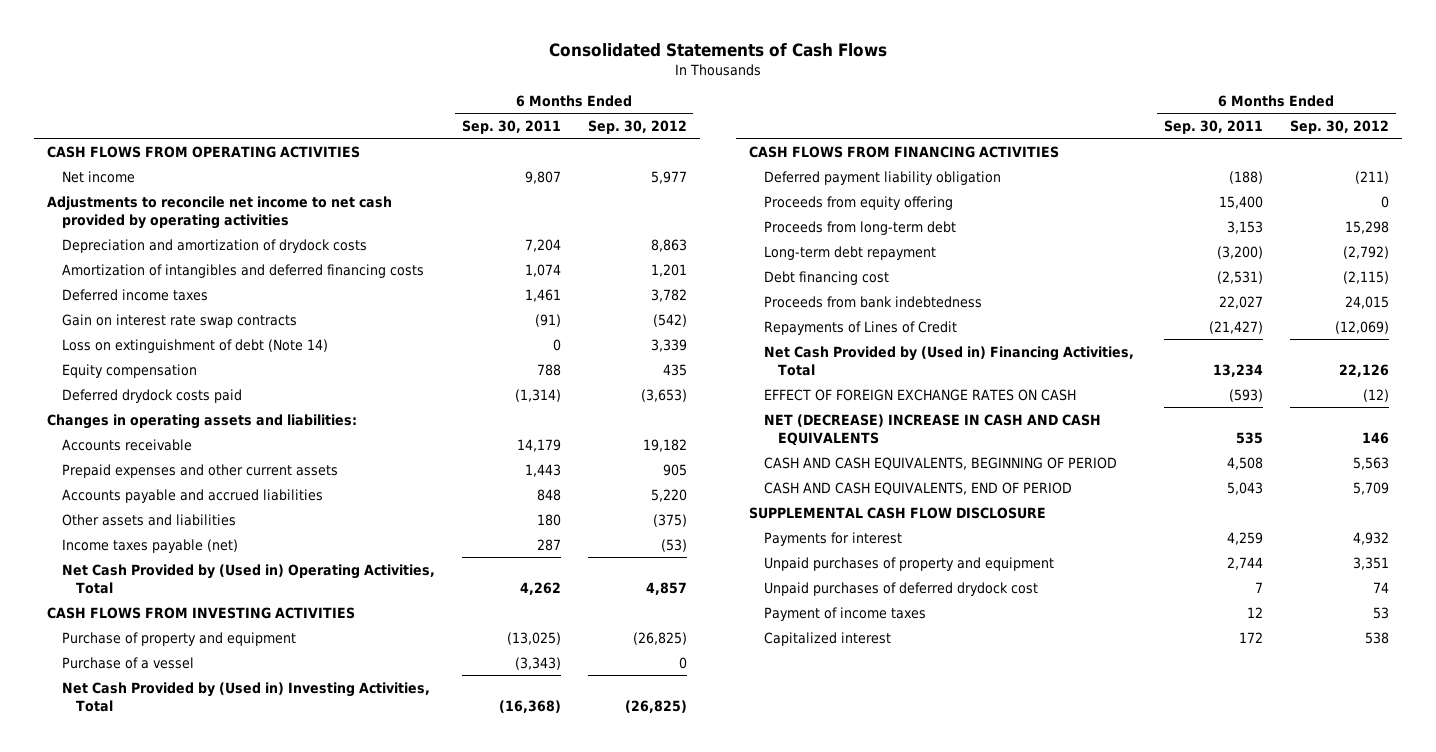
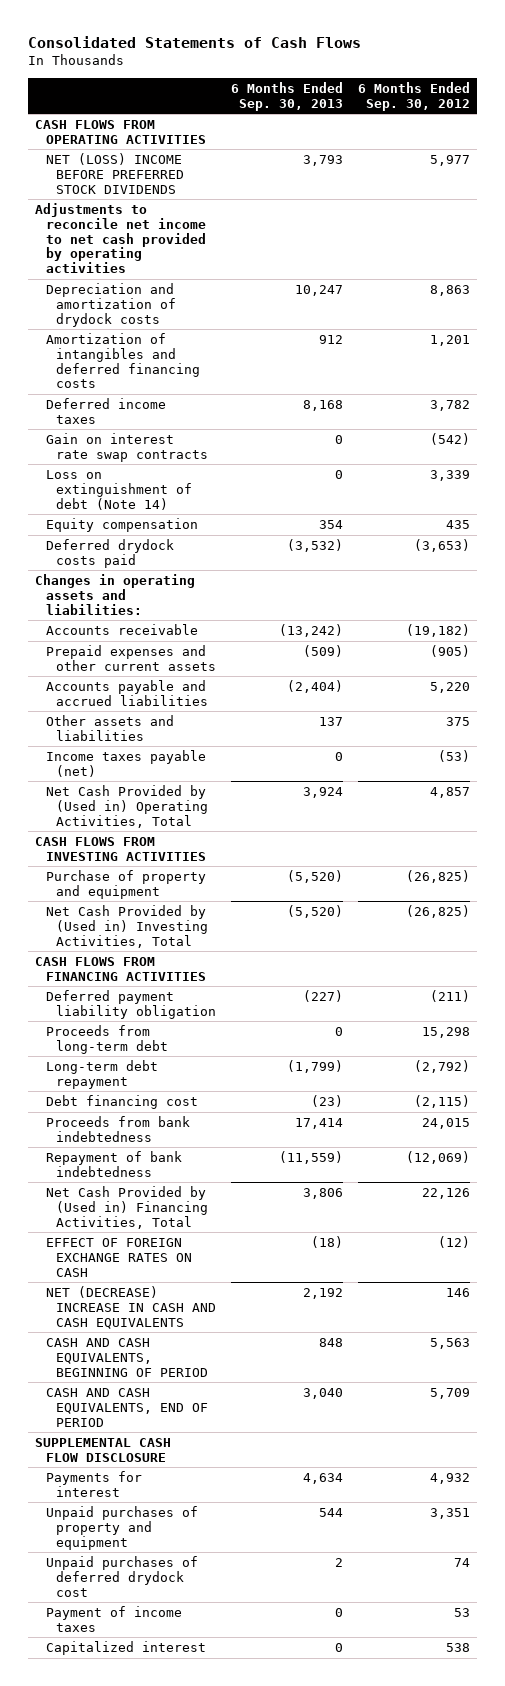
[461,120,561,135] Sep. 30, 2011 -> none
none -> [231,81,344,111] 6 Months Ended Sep. 30, 2013
[61,170,135,183] Net income -> [45,153,185,194] NET (LOSS) INCOME BEFORE PREFERRED STOCK DIVIDENDS
[642,438,687,452] 19,182 -> [405,624,470,638] (19,182)
[662,463,687,476] 905 -> [429,645,470,658] (905)
[652,513,687,527] (375) -> [445,717,470,727] 375
[61,656,194,669] Purchase of a vessel -> none
[763,195,953,210] Proceeds from equity offering -> none
[763,320,957,335] Repayments of Lines of Credit -> [45,1151,182,1177] Repayment of bank indebtedness

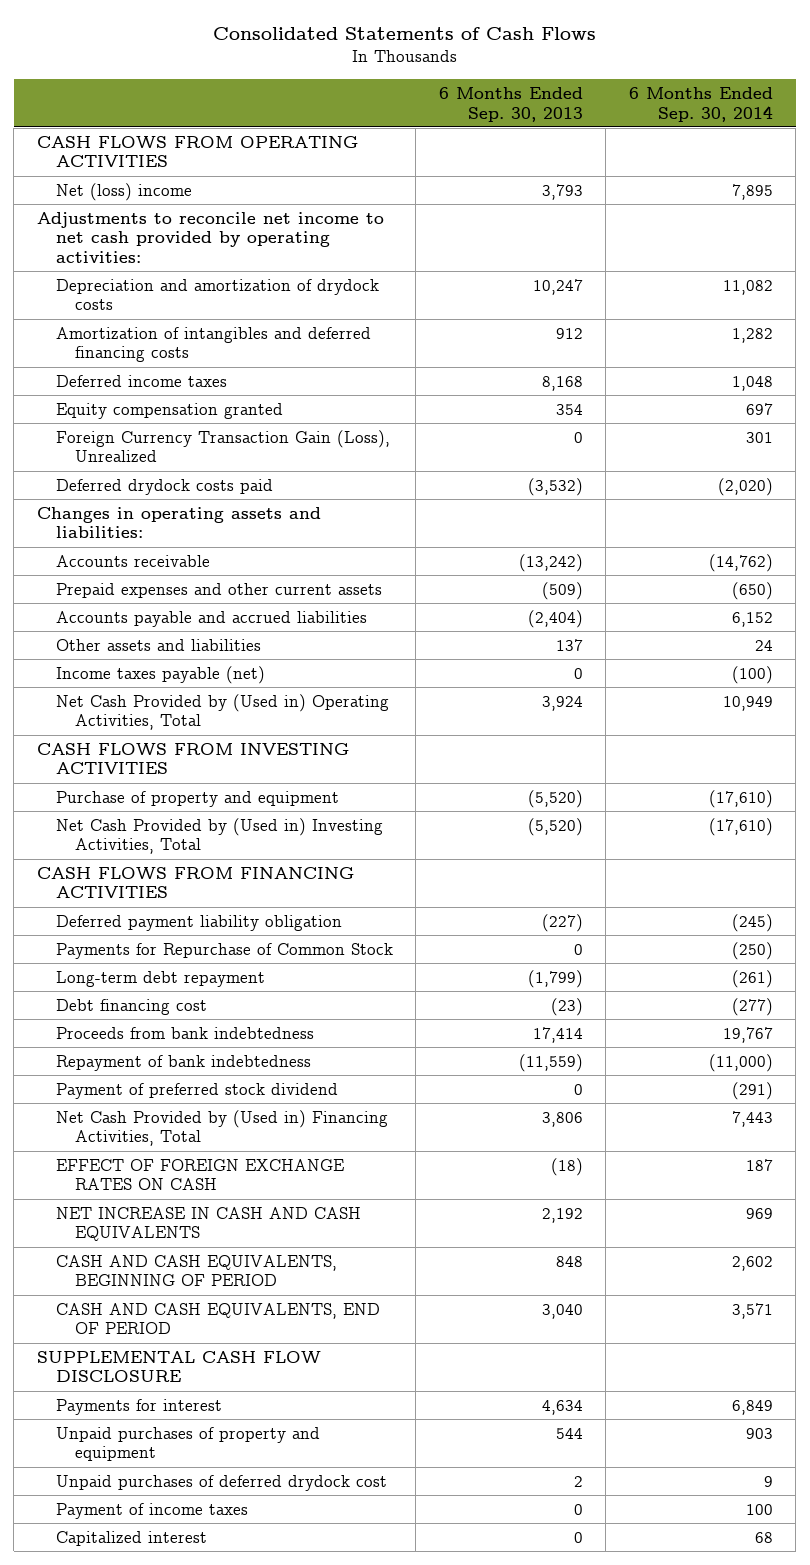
[357,81,470,111] 6 Months Ended Sep. 30, 2012 -> none
none -> [628,87,773,122] 6 Months Ended Sep. 30, 2014
[45,153,185,194] NET (LOSS) INCOME BEFORE PREFERRED STOCK DIVIDENDS -> [55,182,192,201] Net (loss) income
[34,203,206,274] Adjustments to reconcile net income to net cash provided by operating activities -> [36,211,384,263] Adjustments to reconcile net income to net cash provided by operating activities:
[45,433,209,462] Gain on interest rate swap contracts -> none
[45,470,193,510] Loss on extinguishment of debt (Note 14) -> none
[45,518,198,533] Equity compensation -> [55,402,283,419] Equity compensation granted
none -> [55,429,390,463] Foreign Currency Transaction Gain (Loss), Unrealized
[45,1025,169,1054] Proceeds from long-term debt -> none
none -> [55,942,393,959] Payments for Repurchase of Common Stock
none -> [55,1082,338,1099] Payment of preferred stock dividend
[45,1286,217,1329] NET (DECREASE) INCREASE IN CASH AND CASH EQUIVALENTS -> [55,1206,361,1242] NET INCREASE IN CASH AND CASH EQUIVALENTS

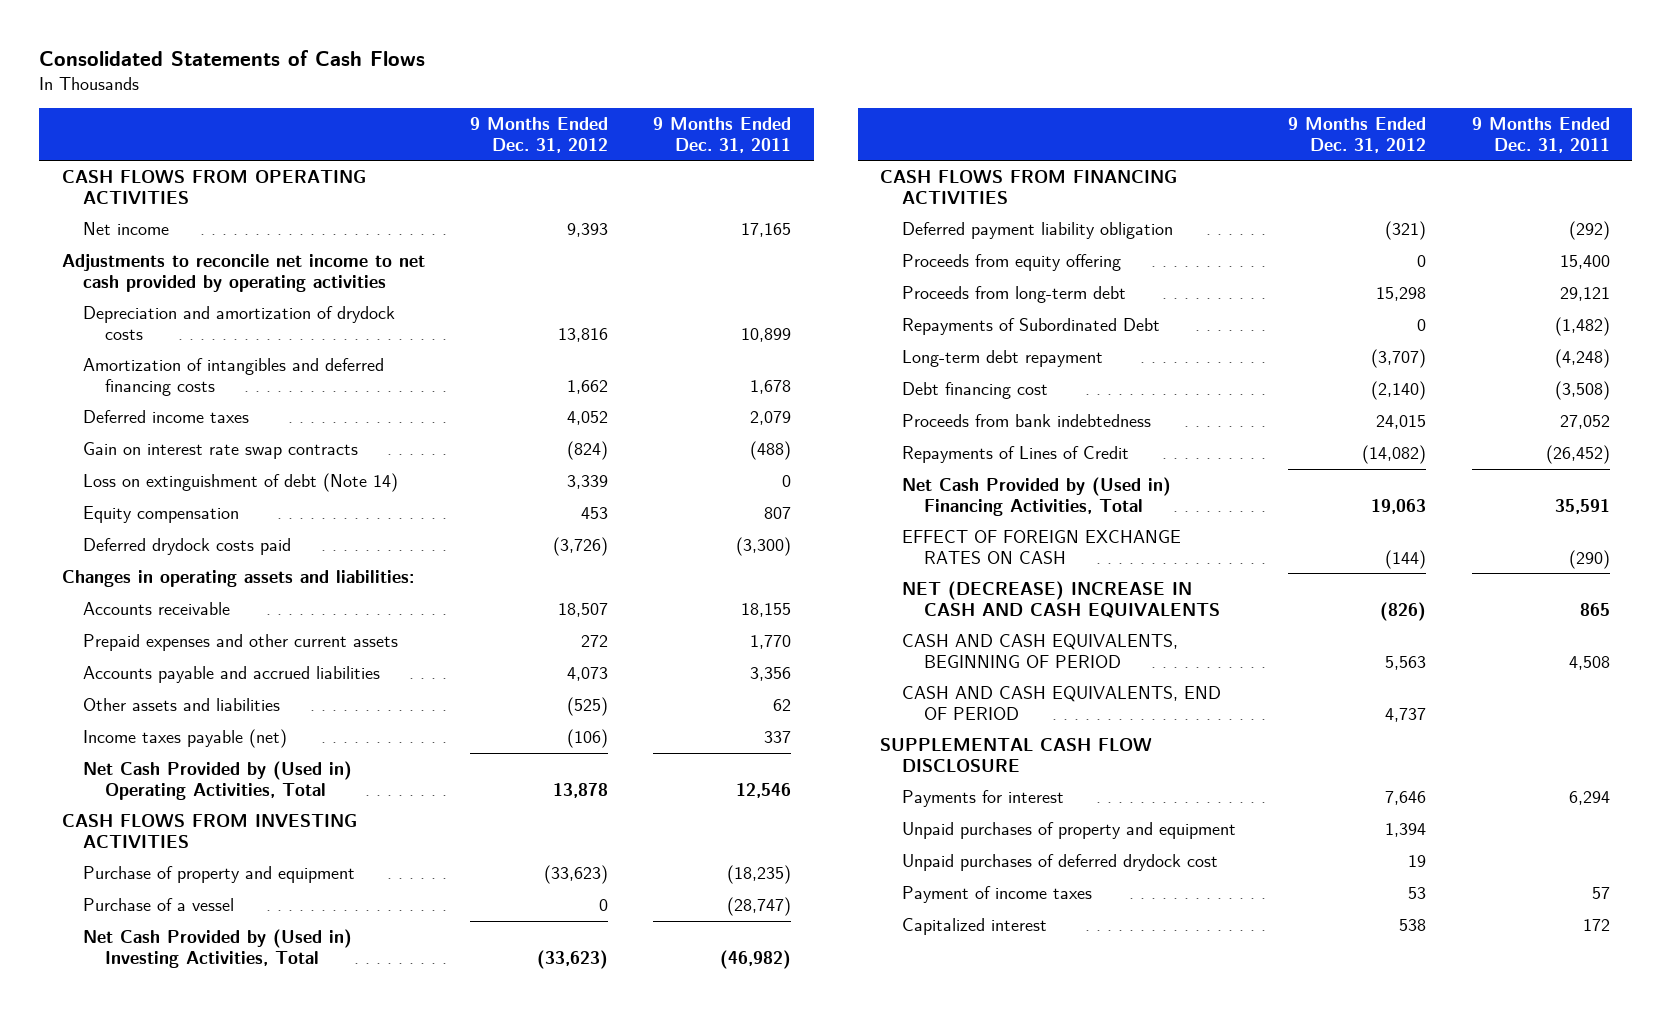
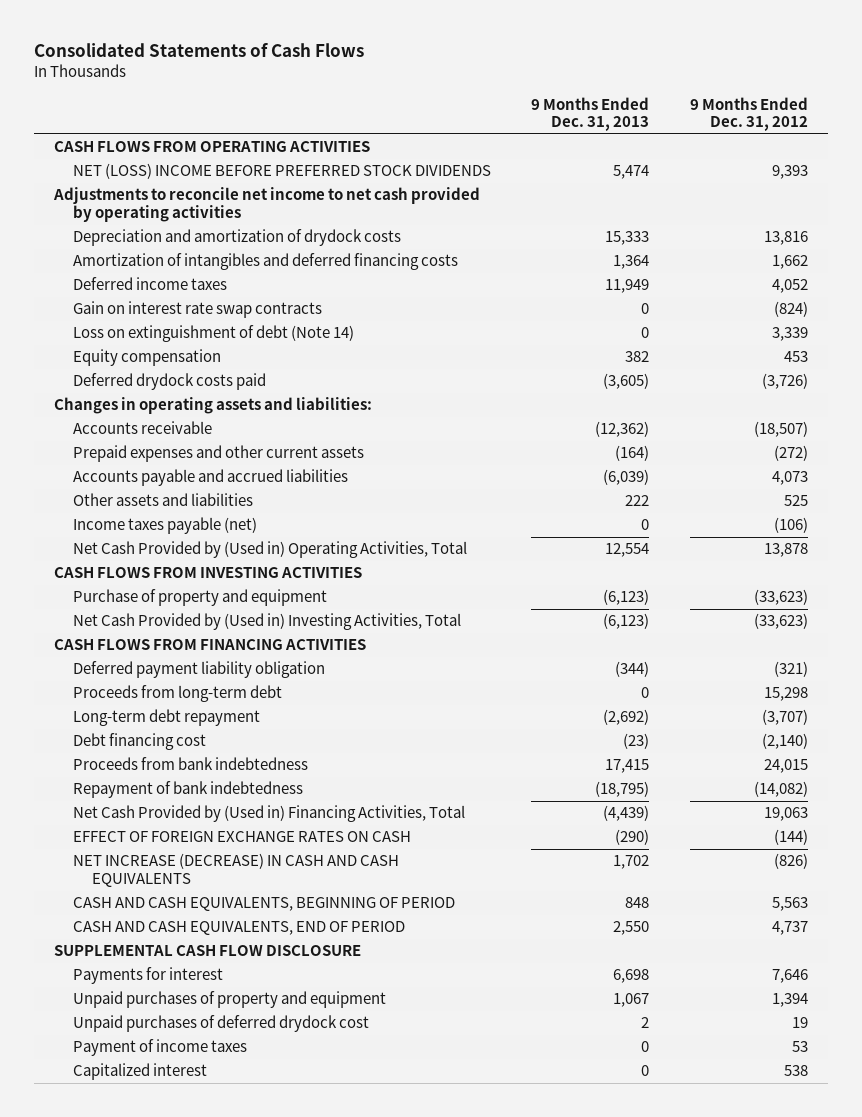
[652,117,791,153] 9 Months Ended Dec. 31, 2011 -> none
none -> [531,96,650,132] 9 Months Ended Dec. 31, 2013
[83,222,170,236] Net income -> [73,163,492,180] NET (LOSS) INCOME BEFORE PREFERRED STOCK DIVIDENDS
[557,603,608,618] 18,507 -> [753,421,808,438] (18,507)
[580,635,608,648] 272 -> [773,445,808,462] (272)
[566,697,608,717] (525) -> [783,495,808,507] 525
[83,898,235,912] Purchase of a vessel -> none
[902,254,1122,272] Proceeds from equity offering -> none
[902,318,1161,336] Repayments of Subordinated Debt -> none
[902,446,1130,464] Repayments of Lines of Credit -> [73,781,304,799] Repayment of bank indebtedness
[902,581,1221,618] NET (DECREASE) INCREASE IN CASH AND CASH EQUIVALENTS -> [73,853,400,888] NET INCREASE (DECREASE) IN CASH AND CASH EQUIVALENTS

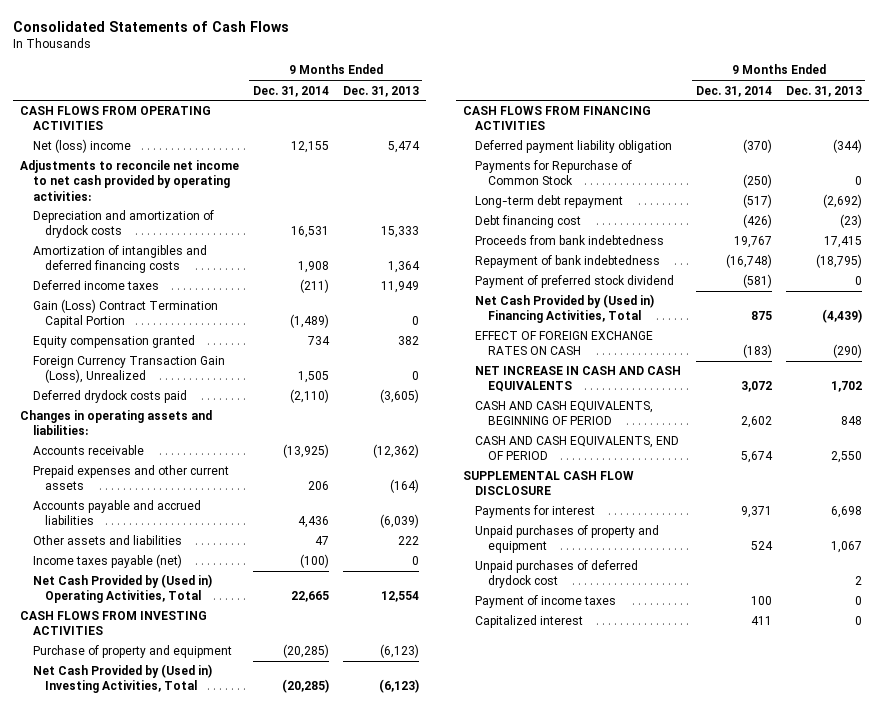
[689,96,808,132] 9 Months Ended Dec. 31, 2012 -> none
none -> [252,85,329,97] Dec. 31, 2014
[73,163,492,180] NET (LOSS) INCOME BEFORE PREFERRED STOCK DIVIDENDS -> [32,139,131,154] Net (loss) income
[53,187,481,223] Adjustments to reconcile net income to net cash provided by operating activities -> [20,160,240,201] Adjustments to reconcile net income to net cash provided by operating activities:
[73,301,323,319] Gain on interest rate swap contracts -> none
[73,325,355,343] Loss on extinguishment of debt (Note 14) -> none
none -> [32,299,218,329] Gain (Loss) Contract Termination Capital Portion
[73,349,222,367] Equity compensation -> [32,335,195,349] Equity compensation granted
none -> [32,356,225,384] Foreign Currency Transaction Gain (Loss), Unrealized
[73,685,283,703] Proceeds from long-term debt -> none
none -> [475,160,633,186] Payments for Repurchase of Common Stock
none -> [475,275,675,289] Payment of preferred stock dividend
[73,853,400,888] NET INCREASE (DECREASE) IN CASH AND CASH EQUIVALENTS -> [475,366,682,393] NET INCREASE IN CASH AND CASH EQUIVALENTS

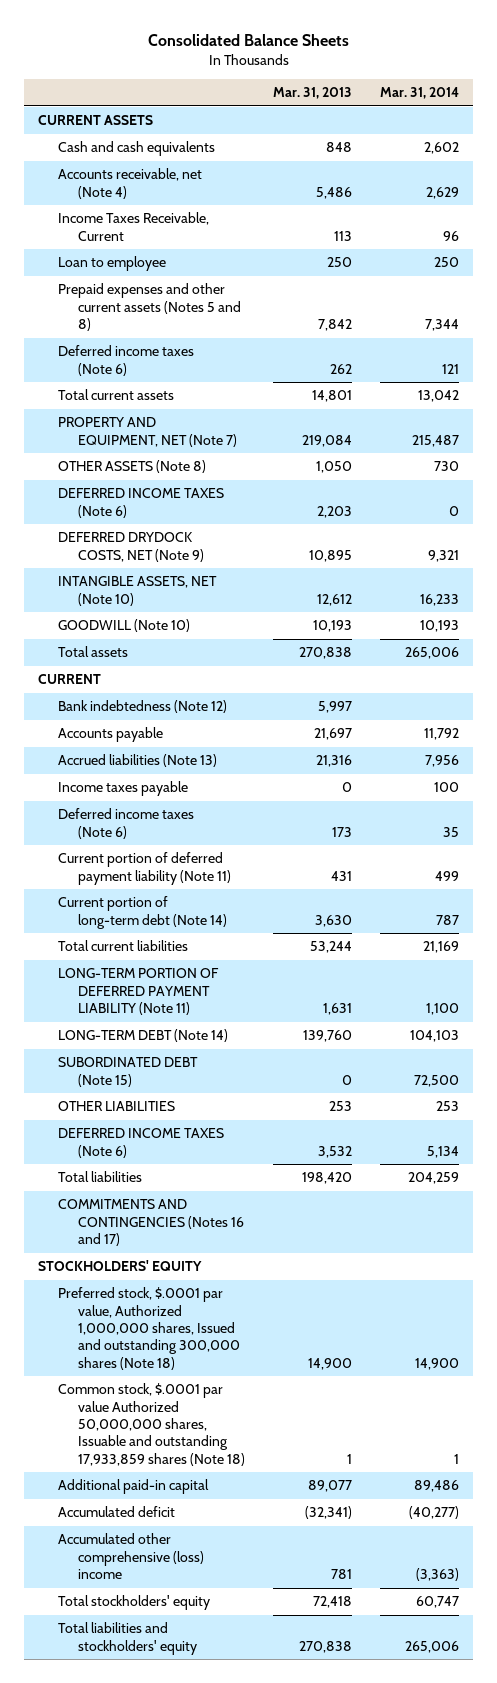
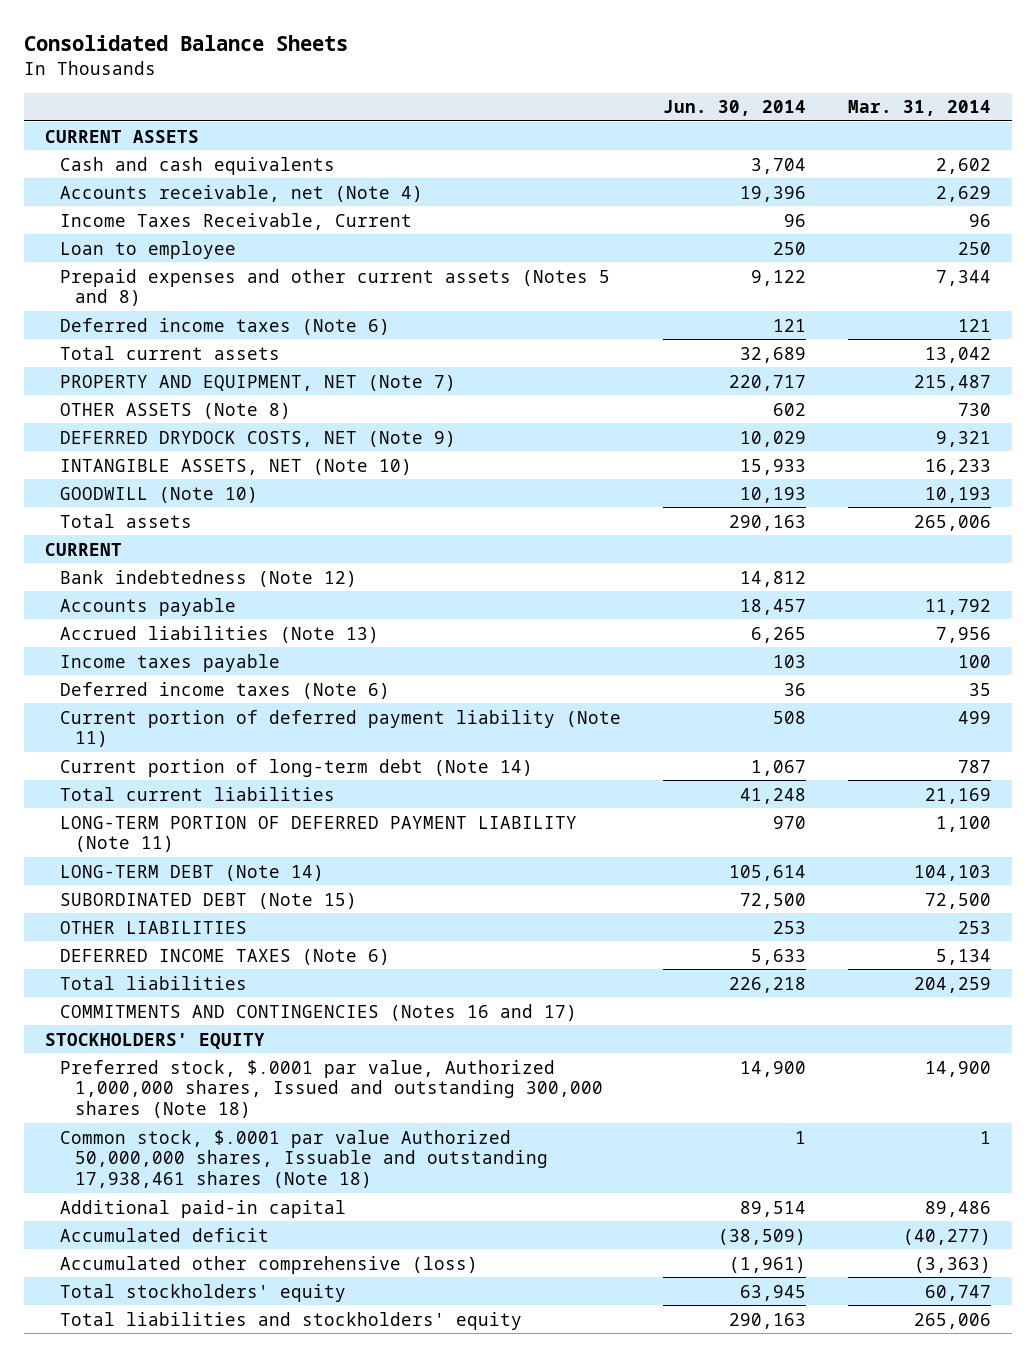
[273,87,353,100] Mar. 31, 2013 -> none
none -> [662,100,806,117] Jun. 30, 2014
[58,488,225,518] DEFERRED INCOME TAXES (Note 6) -> none
[58,1383,246,1466] Common stock, $.0001 par value Authorized 50,000,000 shares, Issuable and outstanding 17,933,859 shares (Note 18) -> [59,1129,549,1189] Common stock, $.0001 par value Authorized 50,000,000 shares, Issuable and outstanding 17,938,461 shares (Note 18)
[58,1533,205,1580] Accumulated other comprehensive (loss) income -> [59,1255,478,1274] Accumulated other comprehensive (loss)

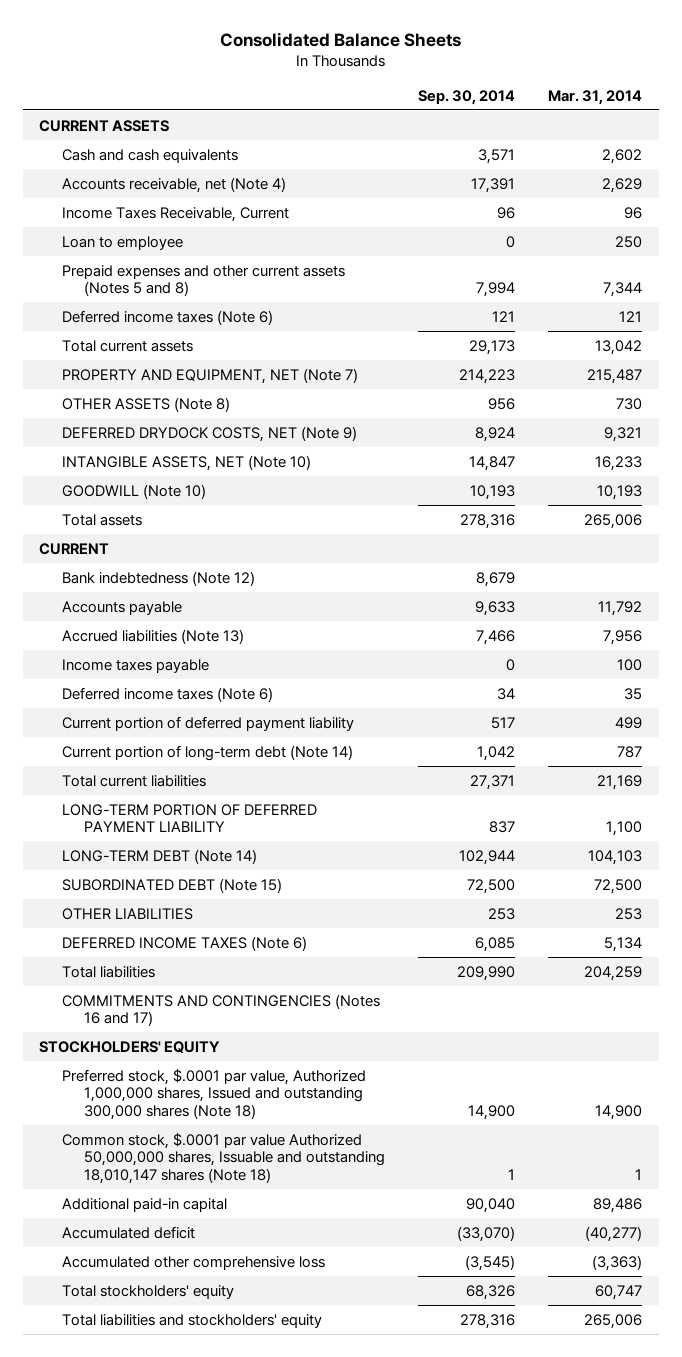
[662,100,806,117] Jun. 30, 2014 -> none
none -> [418,89,516,105] Sep. 30, 2014
[59,709,621,748] Current portion of deferred payment liability (Note 11) -> [61,715,354,731] Current portion of deferred payment liability
[59,815,577,853] LONG-TERM PORTION OF DEFERRED PAYMENT LIABILITY (Note 11) -> [61,803,317,833] LONG-TERM PORTION OF DEFERRED PAYMENT LIABILITY
[59,1129,549,1189] Common stock, $.0001 par value Authorized 50,000,000 shares, Issuable and outstanding 17,938,461 shares (Note 18) -> [61,1132,386,1184] Common stock, $.0001 par value Authorized 50,000,000 shares, Issuable and outstanding 18,010,147 shares (Note 18)
[59,1255,478,1274] Accumulated other comprehensive (loss) -> [61,1255,325,1270] Accumulated other comprehensive loss

